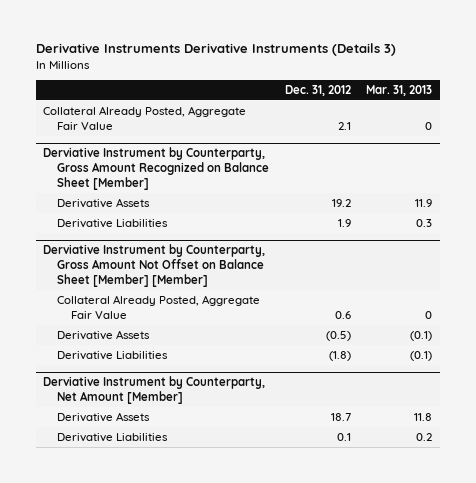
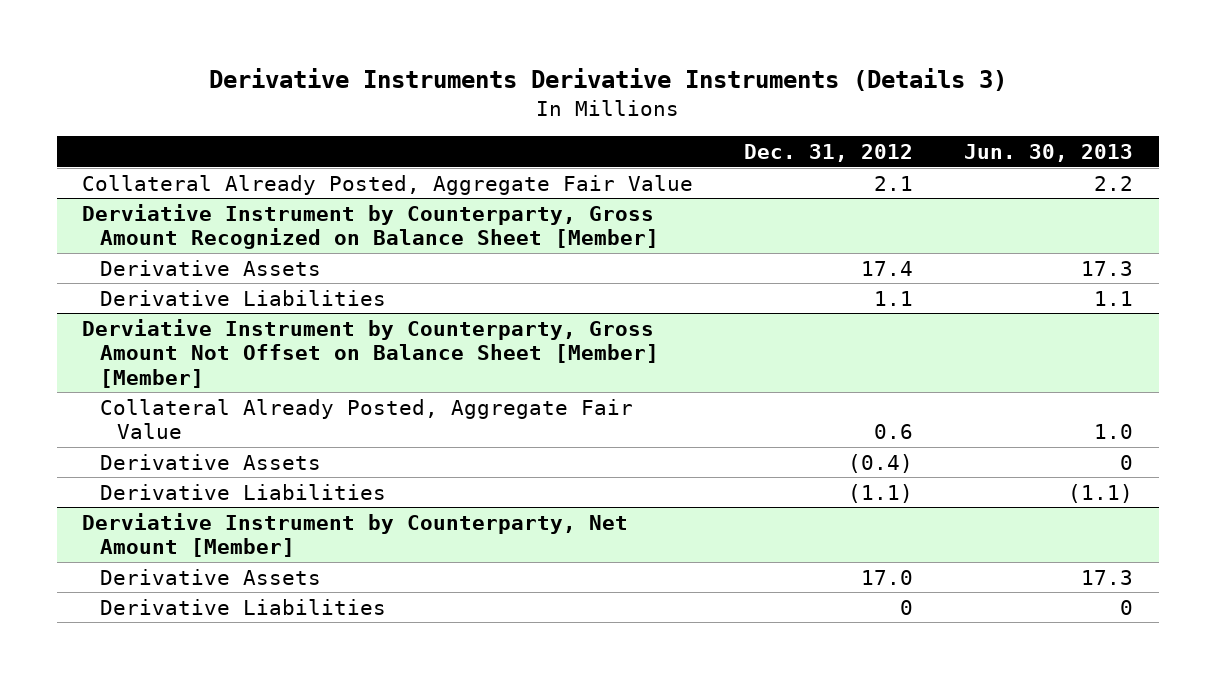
[366,84,433,96] Mar. 31, 2013 -> none
none -> [964,143,1134,162] Jun. 30, 2013
[331,198,351,207] 19.2 -> [861,260,914,276] 17.4
[337,218,351,227] 1.9 -> [874,290,914,306] 1.1
[325,330,351,341] (0.5) -> [848,453,914,473] (0.4)
[328,350,351,361] (1.8) -> [848,483,914,503] (1.1)
[330,412,351,421] 18.7 -> [861,569,914,585] 17.0
[336,432,351,441] 0.1 -> [900,599,914,615] 0

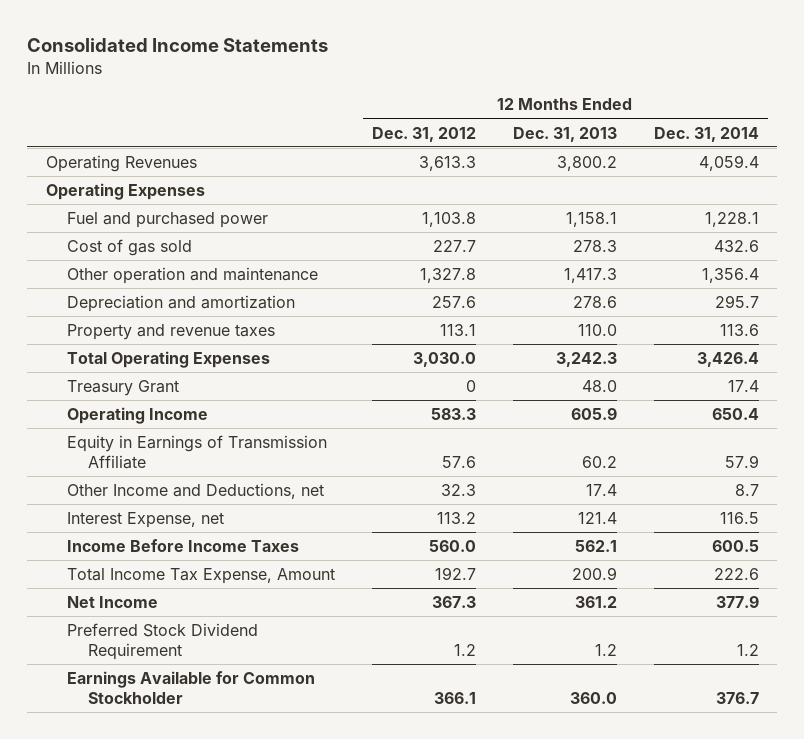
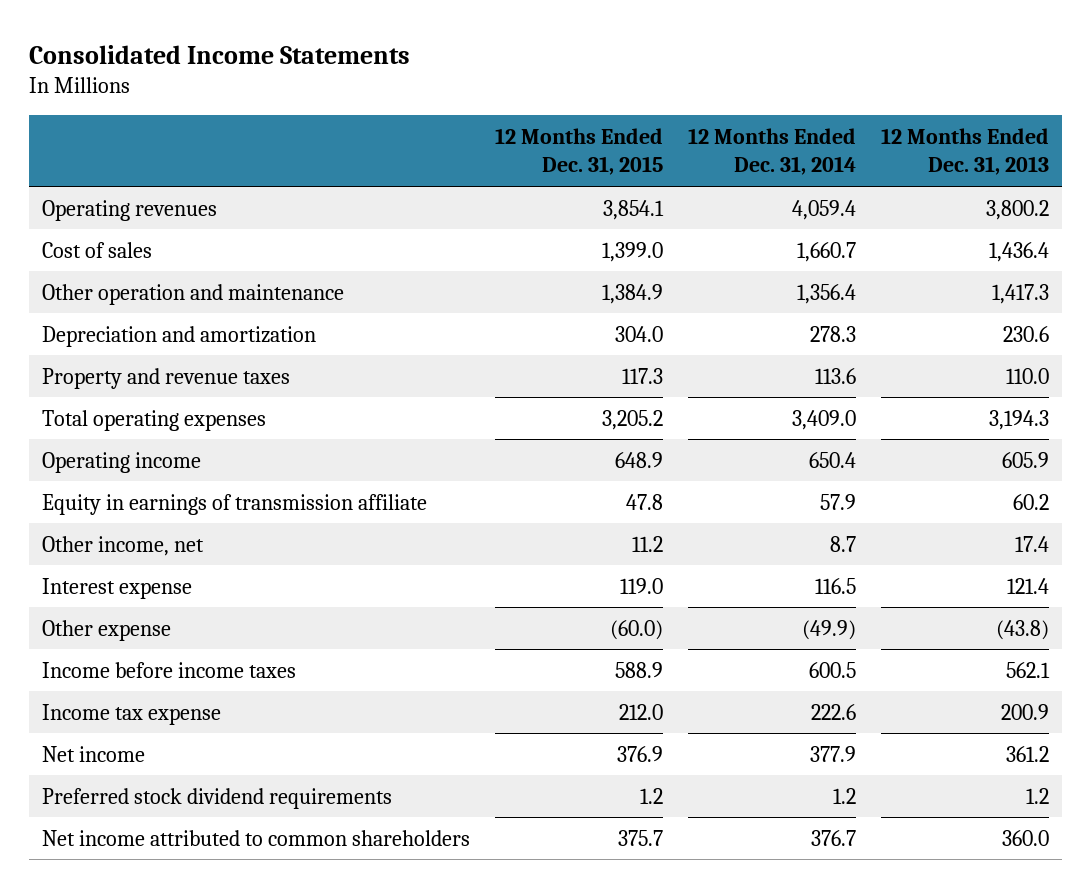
[371,126,476,142] Dec. 31, 2012 -> none
none -> [495,128,664,176] 12 Months Ended Dec. 31, 2015
[45,183,205,201] Operating Expenses -> none
[66,212,268,229] Fuel and purchased power -> none
[66,239,192,257] Cost of gas sold -> none
[45,155,197,173] Operating Revenues -> [41,199,217,221] Operating revenues
none -> [41,241,152,258] Cost of sales
[572,296,617,309] 278.6 -> [1003,325,1050,342] 230.6
[714,295,759,309] 295.7 -> [810,325,857,342] 278.3
[66,380,179,397] Treasury Grant -> none
[66,351,270,369] Total Operating Expenses -> [41,409,266,431] Total operating expenses
[555,352,617,368] 3,242.3 -> [989,409,1050,430] 3,194.3
[696,352,759,368] 3,426.4 -> [792,409,857,430] 3,409.0
[66,407,208,425] Operating Income -> [41,451,201,473] Operating income
[66,435,327,469] Equity in Earnings of Transmission Affiliate -> [41,493,427,515] Equity in earnings of transmission affiliate
[66,483,324,500] Other Income and Deductions, net -> [41,535,204,556] Other income, net
[66,512,224,529] Interest Expense, net -> [41,577,192,599] Interest expense
none -> [41,619,171,641] Other expense
[66,539,299,553] Income Before Income Taxes -> [41,661,296,678] Income before income taxes
[66,568,335,585] Total Income Tax Expense, Amount -> [41,703,221,725] Income tax expense
[66,596,158,609] Net Income -> [41,745,145,762] Net income
[66,623,258,660] Preferred Stock Dividend Requirement -> [41,787,392,809] Preferred stock dividend requirements
[66,671,315,704] Earnings Available for Common Stockholder -> [41,829,470,846] Net income attributed to common shareholders

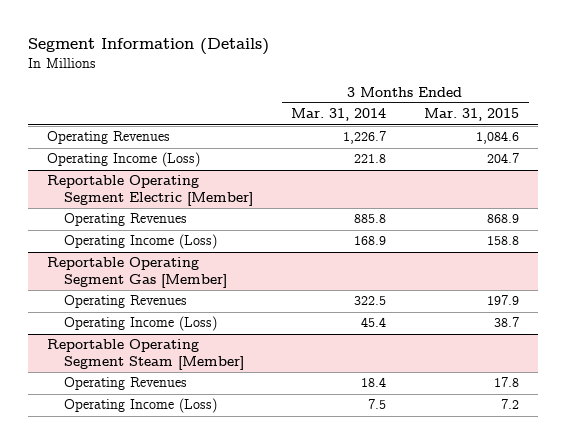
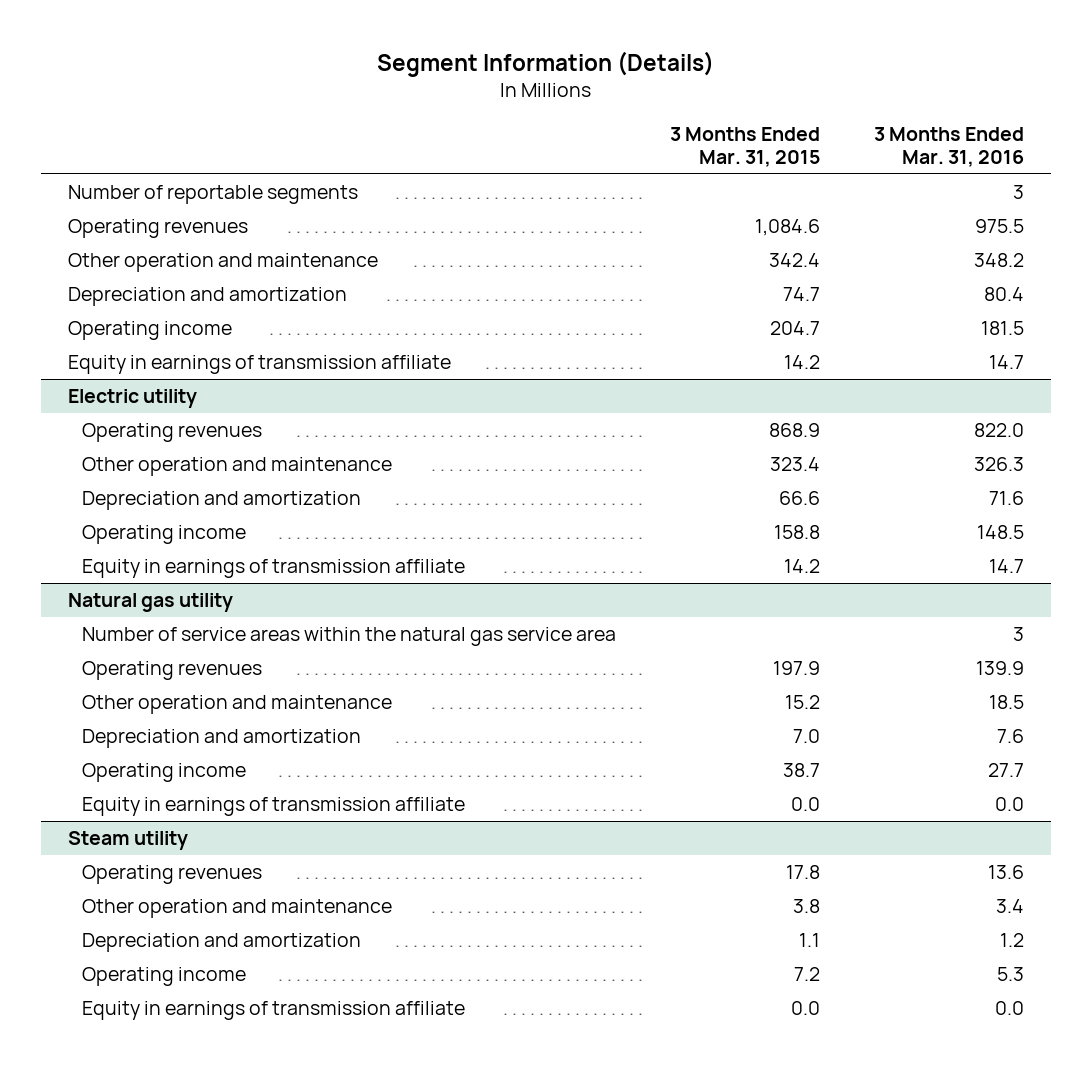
[291,108,387,122] Mar. 31, 2014 -> none
none -> [874,126,1025,167] 3 Months Ended Mar. 31, 2016
none -> [68,185,359,205] Number of reportable segments
[47,131,171,145] Operating Revenues -> [68,219,249,239] Operating revenues
none -> [68,253,379,273] Other operation and maintenance
none -> [68,287,348,307] Depreciation and amortization
[47,152,201,168] Operating Income (Loss) -> [68,321,233,341] Operating income
none -> [68,355,452,375] Equity in earnings of transmission affiliate
[47,175,254,207] Reportable Operating Segment Electric [Member] -> [68,389,198,409] Electric utility
[64,213,188,227] Operating Revenues -> [82,423,263,443] Operating revenues
none -> [82,457,393,477] Other operation and maintenance
none -> [82,491,362,511] Depreciation and amortization
[64,234,218,250] Operating Income (Loss) -> [82,525,247,545] Operating income
none -> [82,559,466,579] Equity in earnings of transmission affiliate
[47,257,228,289] Reportable Operating Segment Gas [Member] -> [68,593,234,613] Natural gas utility
none -> [82,627,617,647] Number of service areas within the natural gas service area
[64,295,188,309] Operating Revenues -> [82,661,263,681] Operating revenues
none -> [82,695,393,715] Other operation and maintenance
none -> [82,729,362,749] Depreciation and amortization
[64,316,218,332] Operating Income (Loss) -> [82,763,247,783] Operating income
none -> [82,797,466,817] Equity in earnings of transmission affiliate
[47,339,245,371] Reportable Operating Segment Steam [Member] -> [68,831,189,851] Steam utility
[64,377,188,391] Operating Revenues -> [82,865,263,885] Operating revenues
none -> [82,899,393,919] Other operation and maintenance
none -> [82,933,362,953] Depreciation and amortization
[64,398,218,414] Operating Income (Loss) -> [82,967,247,987] Operating income
none -> [82,1001,466,1021] Equity in earnings of transmission affiliate

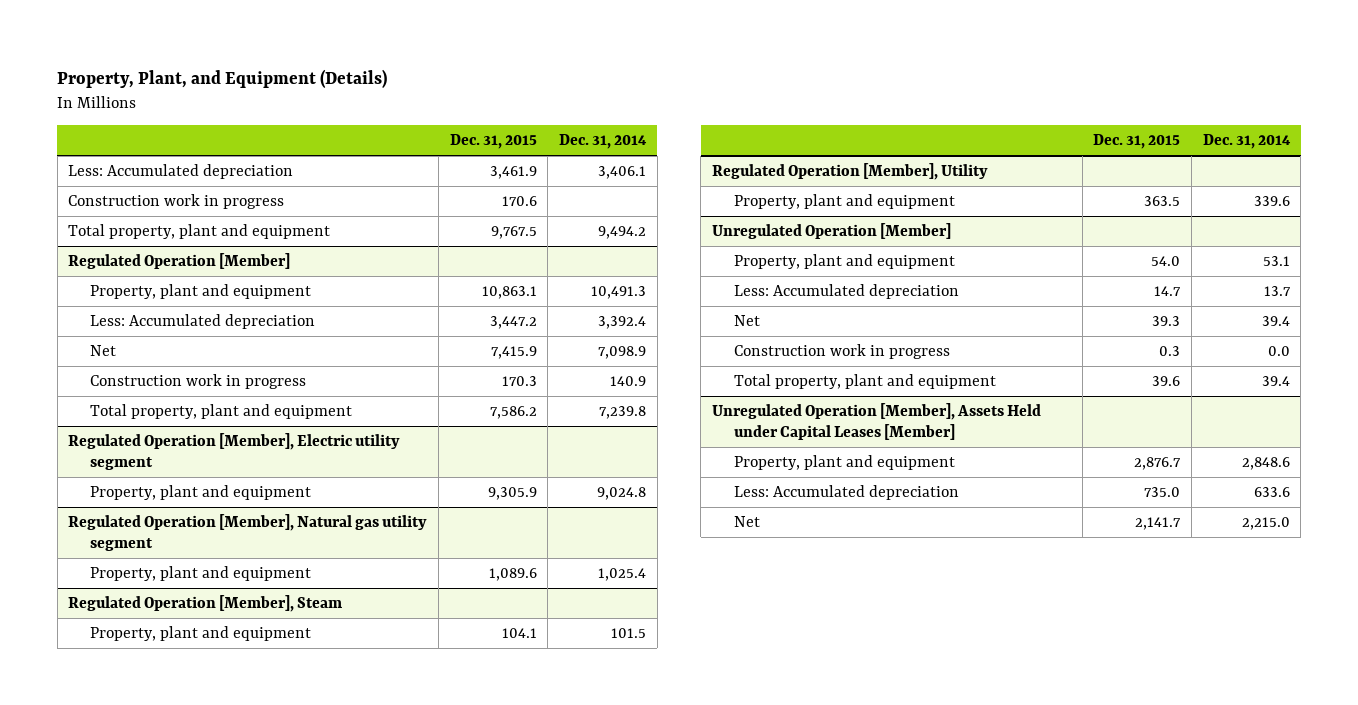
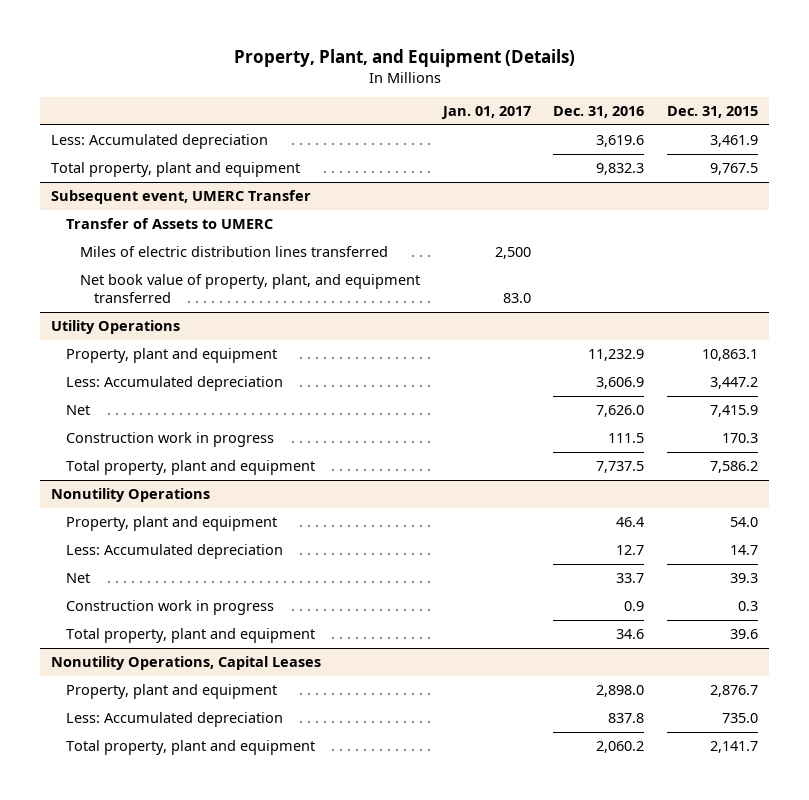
[559,134,648,150] Dec. 31, 2014 -> none
none -> [440,106,531,120] Jan. 01, 2017
none -> [553,106,645,119] Dec. 31, 2016
[68,193,285,209] Construction work in progress -> none
none -> [51,190,312,205] Subsequent event, UMERC Transfer
none -> [65,218,273,230] Transfer of Assets to UMERC
none -> [80,246,389,258] Miles of electric distribution lines transferred
none -> [80,274,421,304] Net book value of property, plant, and equipment transferred
[68,252,291,269] Regulated Operation [Member] -> [51,320,181,335] Utility Operations
[68,432,401,470] Regulated Operation [Member], Electric utility segment -> none
[89,484,311,500] Property, plant and equipment -> none
[68,513,428,551] Regulated Operation [Member], Natural gas utility segment -> none
[89,565,311,581] Property, plant and equipment -> none
[68,594,343,612] Regulated Operation [Member], Steam -> none
[89,625,311,641] Property, plant and equipment -> none
[712,162,989,180] Regulated Operation [Member], Utility -> none
[733,193,955,209] Property, plant and equipment -> none
[712,222,952,239] Unregulated Operation [Member] -> [51,488,211,503] Nonutility Operations
[712,402,1042,440] Unregulated Operation [Member], Assets Held under Capital Leases [Member] -> none
none -> [51,656,322,671] Nonutility Operations, Capital Leases
[733,515,760,527] Net -> [65,740,315,756] Total property, plant and equipment

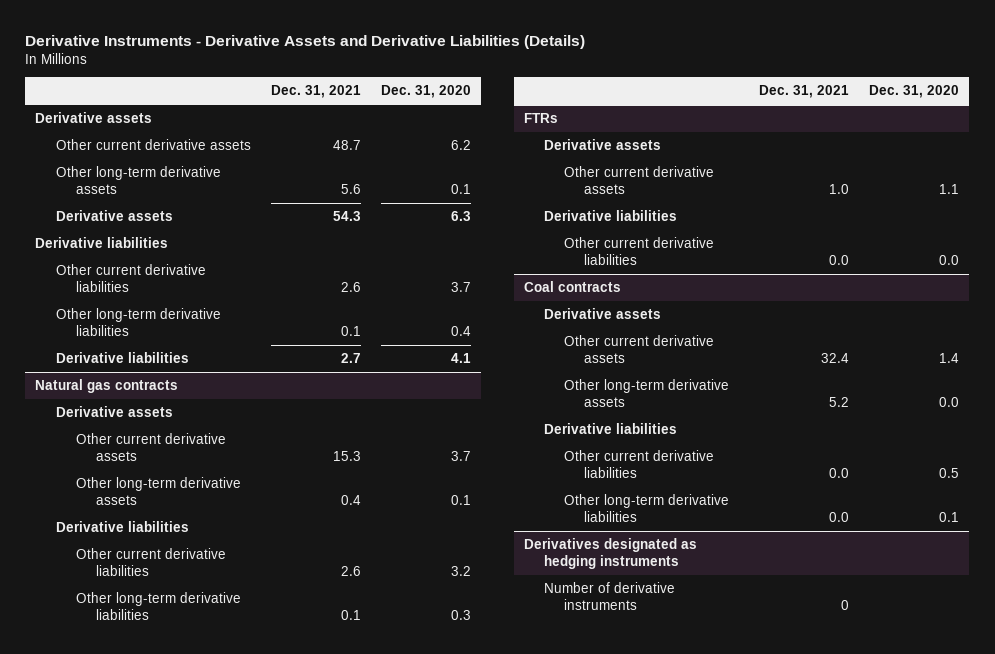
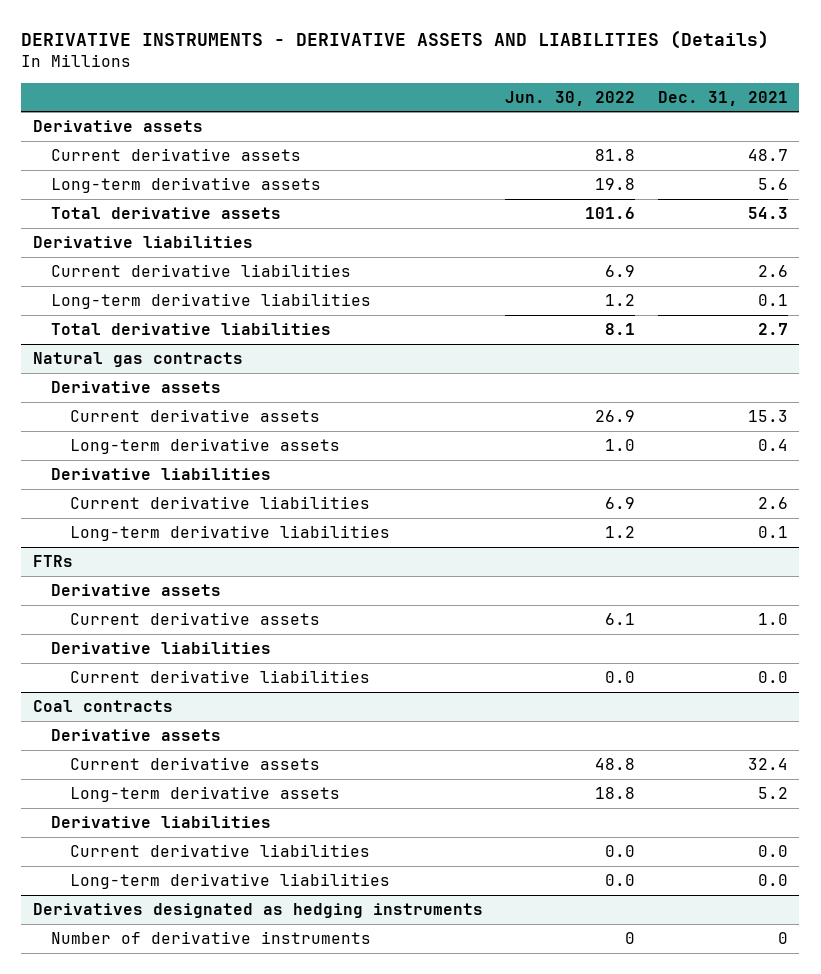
[25,34,586,49] Derivative Instruments - Derivative Assets and Derivative Liabilities (Details) -> [21,29,770,49] DERIVATIVE INSTRUMENTS - DERIVATIVE ASSETS AND LIABILITIES (Details)
[380,85,471,99] Dec. 31, 2020 -> none
none -> [505,90,636,106] Jun. 30, 2022
[55,139,251,151] Other current derivative assets -> [51,148,302,162] Current derivative assets
[55,166,221,194] Other long-term derivative assets -> [51,177,322,194] Long-term derivative assets
[55,210,173,222] Derivative assets -> [51,207,282,220] Total derivative assets
[55,264,206,292] Other current derivative liabilities -> [51,264,352,278] Current derivative liabilities
[55,308,221,336] Other long-term derivative liabilities -> [51,293,372,310] Long-term derivative liabilities
[55,352,189,364] Derivative liabilities -> [51,323,332,336] Total derivative liabilities
[75,433,226,461] Other current derivative assets -> [69,409,320,423] Current derivative assets
[75,477,241,505] Other long-term derivative assets -> [69,438,340,455] Long-term derivative assets
[75,548,226,576] Other current derivative liabilities -> [69,496,370,510] Current derivative liabilities
[75,592,241,620] Other long-term derivative liabilities -> [69,525,390,542] Long-term derivative liabilities
[564,166,715,194] Other current derivative assets -> [69,612,320,626] Current derivative assets
[564,237,715,265] Other current derivative liabilities -> [69,670,370,684] Current derivative liabilities
[564,335,715,363] Other current derivative assets -> [69,757,320,771] Current derivative assets
[564,379,730,407] Other long-term derivative assets -> [69,786,340,803] Long-term derivative assets
[564,450,715,478] Other current derivative liabilities -> [69,844,370,858] Current derivative liabilities
[564,494,730,522] Other long-term derivative liabilities -> [69,873,390,890] Long-term derivative liabilities

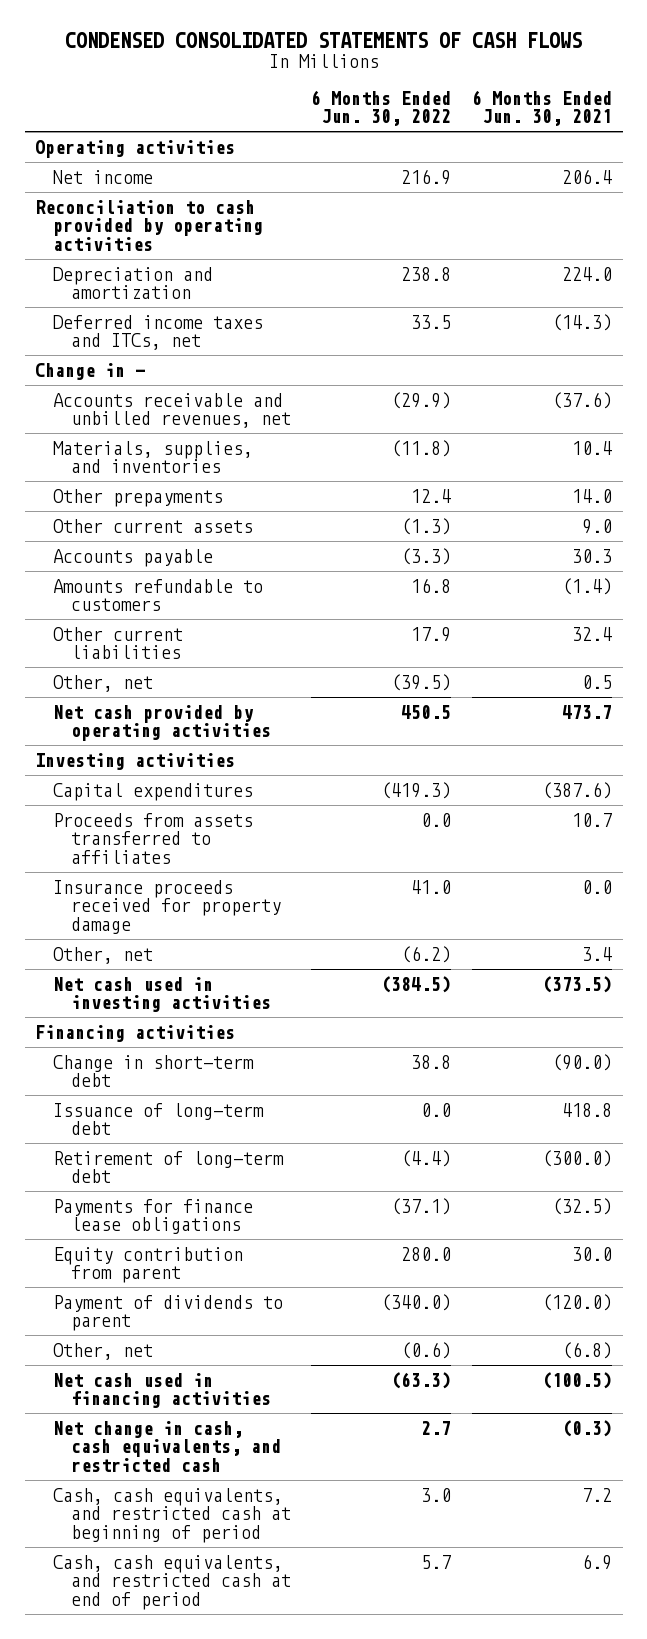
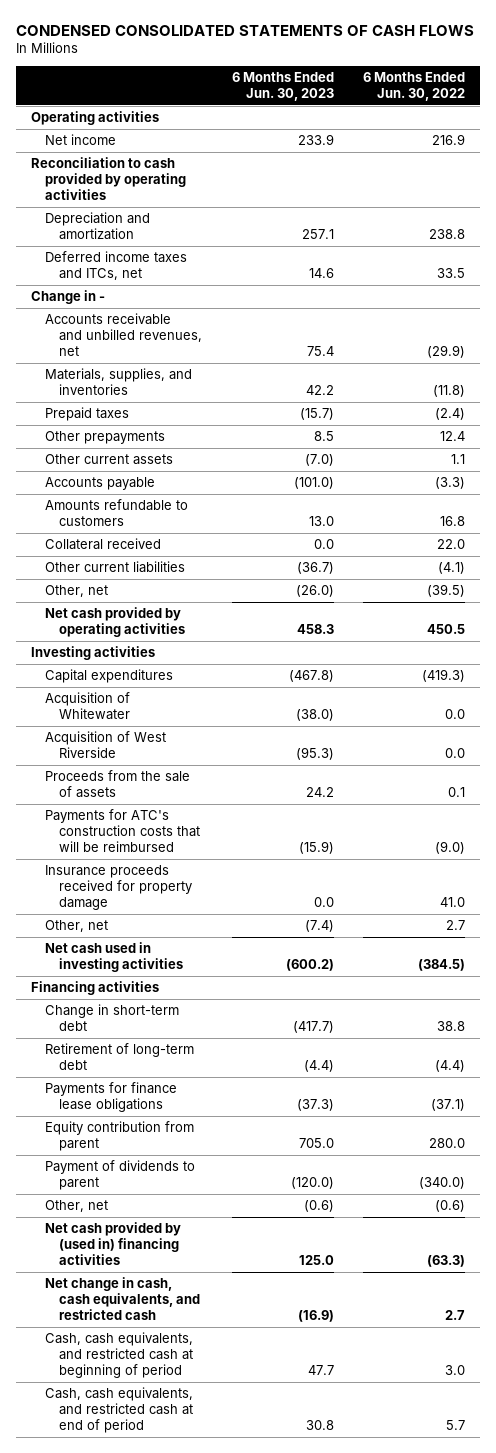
[472,89,613,127] 6 Months Ended Jun. 30, 2021 -> none
none -> [231,72,334,102] 6 Months Ended Jun. 30, 2023
none -> [44,407,129,422] Prepaid taxes
[401,517,452,535] (1.3) -> [451,454,466,465] 1.1
none -> [44,538,161,551] Collateral received
[411,626,452,642] 17.9 -> [438,562,466,575] (4.1)
[52,812,253,864] Proceeds from assets transferred to affiliates -> none
none -> [44,692,131,721] Acquisition of Whitewater
none -> [44,731,166,759] Acquisition of West Riverside
none -> [44,770,190,799] Proceeds from the sale of assets
none -> [44,809,201,853] Payments for ATC's construction costs that will be reimbursed
[401,945,452,963] (6.2) -> [446,920,466,931] 2.7
[52,1102,264,1136] Issuance of long-term debt -> none
[52,1372,271,1409] Net cash used in financing activities -> [44,1222,181,1266] Net cash provided by (used in) financing activities

